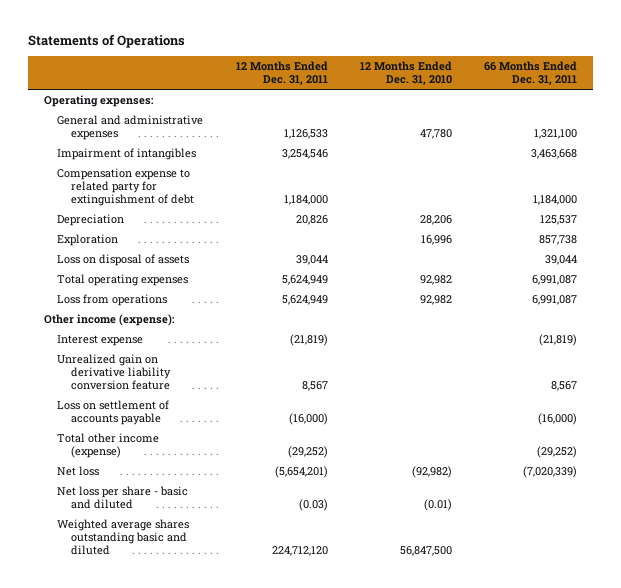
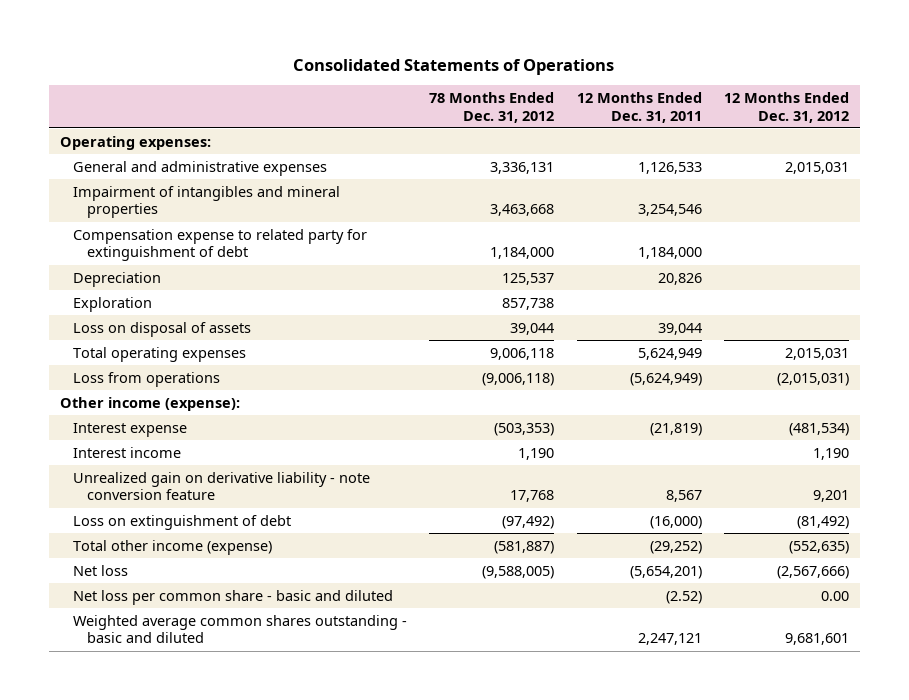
[27,33,185,48] Statements of Operations -> [293,59,615,76] Consolidated Statements of Operations
[359,61,452,86] 12 Months Ended Dec. 31, 2010 -> none
[484,61,578,86] 66 Months Ended Dec. 31, 2011 -> none
none -> [429,91,555,123] 78 Months Ended Dec. 31, 2012
none -> [723,91,849,123] 12 Months Ended Dec. 31, 2012
[57,148,197,161] Impairment of intangibles -> [73,185,341,219] Impairment of intangibles and mineral properties
[281,295,328,306] 5,624,949 -> [629,372,702,386] (5,624,949)
[57,400,170,426] Loss on settlement of accounts payable -> none
none -> [73,446,182,458] Interest income
[57,354,171,391] Unrealized gain on derivative liability conversion feature -> [73,471,371,501] Unrealized gain on derivative liability - note conversion feature
none -> [73,514,292,530] Loss on extinguishment of debt
[57,486,189,510] Net loss per share - basic and diluted -> [73,589,394,605] Net loss per common share - basic and diluted
[298,499,328,512] (0.03) -> [665,590,702,604] (2.52)
[57,519,190,556] Weighted average shares outstanding basic and diluted -> [73,614,408,644] Weighted average common shares outstanding - basic and diluted
[271,546,328,557] 224,712,120 -> [637,633,702,646] 2,247,121

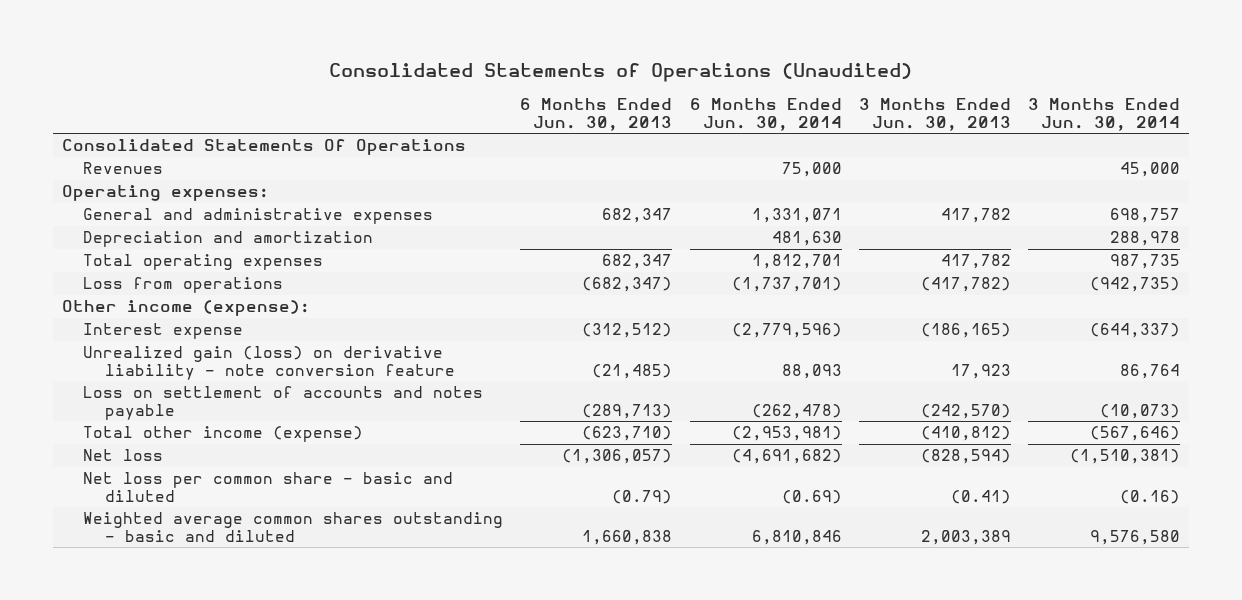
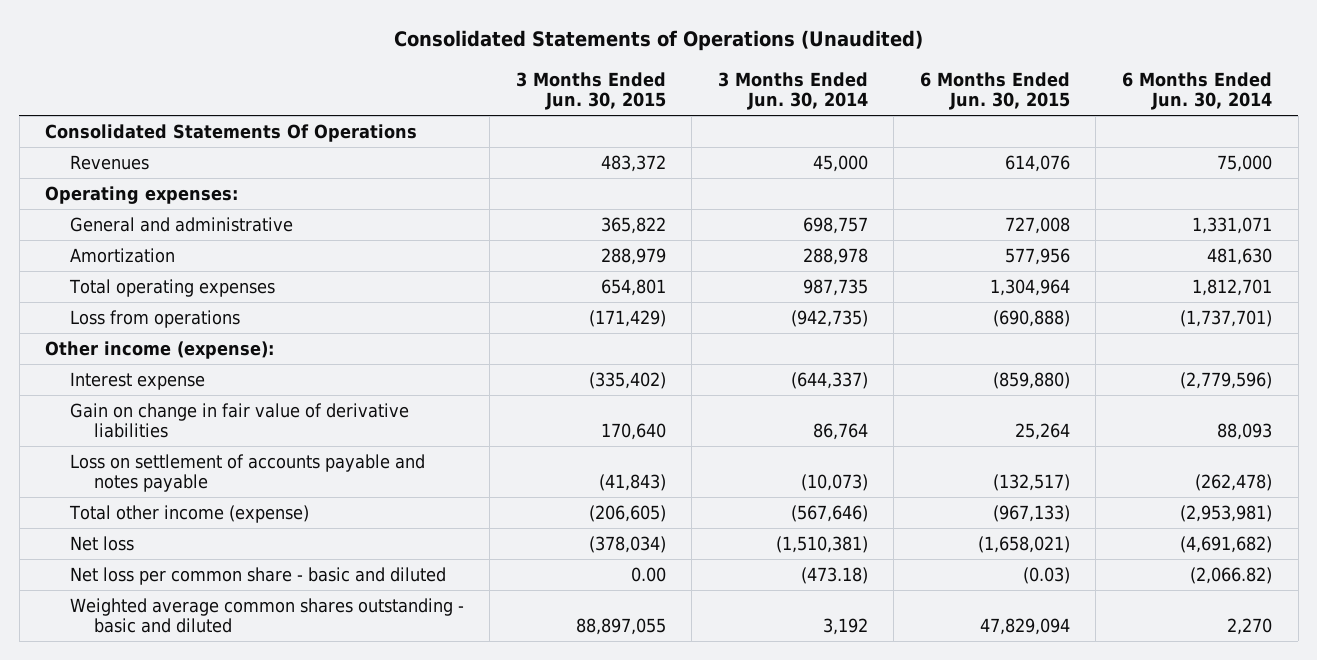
[520,97,673,131] 6 Months Ended Jun. 30, 2013 -> none
[858,97,1011,131] 3 Months Ended Jun. 30, 2013 -> none
none -> [515,71,666,111] 3 Months Ended Jun. 30, 2015
none -> [919,71,1070,111] 6 Months Ended Jun. 30, 2015
[83,208,434,225] General and administrative expenses -> [69,216,293,232] General and administrative
[83,231,374,248] Depreciation and amortization -> [69,247,175,263] Amortization
[83,346,455,381] Unrealized gain (loss) on derivative liability - note conversion feature -> [69,402,409,439] Gain on change in fair value of derivative liabilities
[83,386,484,421] Loss on settlement of accounts and notes payable -> [69,453,425,493] Loss on settlement of accounts payable and notes payable
[781,490,842,505] (0.69) -> [1189,566,1272,584] (2,066.82)
[1119,490,1180,505] (0.16) -> [800,566,868,584] (473.18)
[751,530,842,546] 6,810,846 -> [1226,618,1272,636] 2,270
[1089,530,1180,546] 9,576,580 -> [822,618,868,636] 3,192

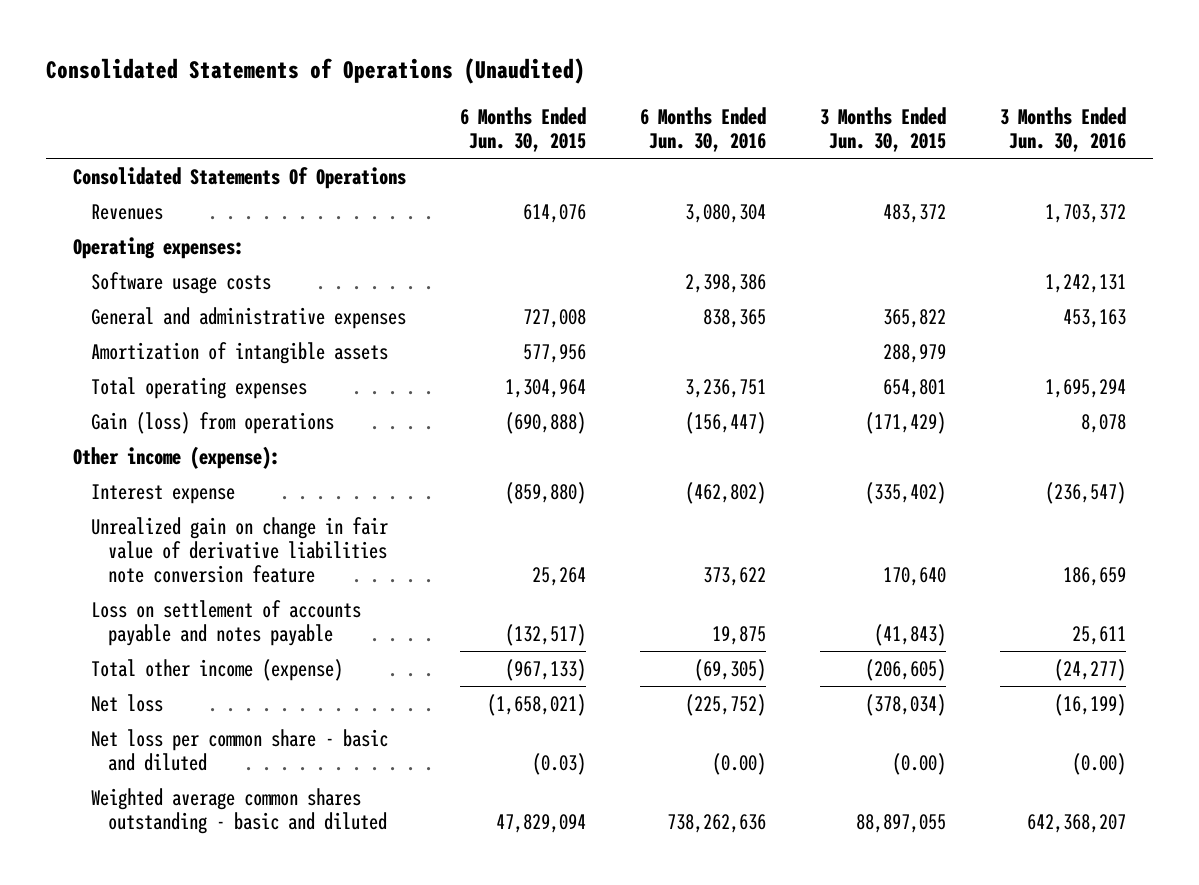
[717,71,868,111] 3 Months Ended Jun. 30, 2014 -> none
[1121,71,1272,111] 6 Months Ended Jun. 30, 2014 -> none
none -> [639,106,766,152] 6 Months Ended Jun. 30, 2016
none -> [999,106,1126,152] 3 Months Ended Jun. 30, 2016
none -> [90,271,271,294] Software usage costs
[69,216,293,232] General and administrative -> [90,306,406,329] General and administrative expenses
[69,247,175,263] Amortization -> [90,341,388,364] Amortization of intangible assets
[69,309,240,328] Loss from operations -> [90,411,334,434] Gain (loss) from operations
[69,402,409,439] Gain on change in fair value of derivative liabilities -> [90,516,388,583] Unrealized gain on change in fair value of derivative liabilities note conversion feature
[630,566,666,582] 0.00 -> [891,752,946,775] (0.00)

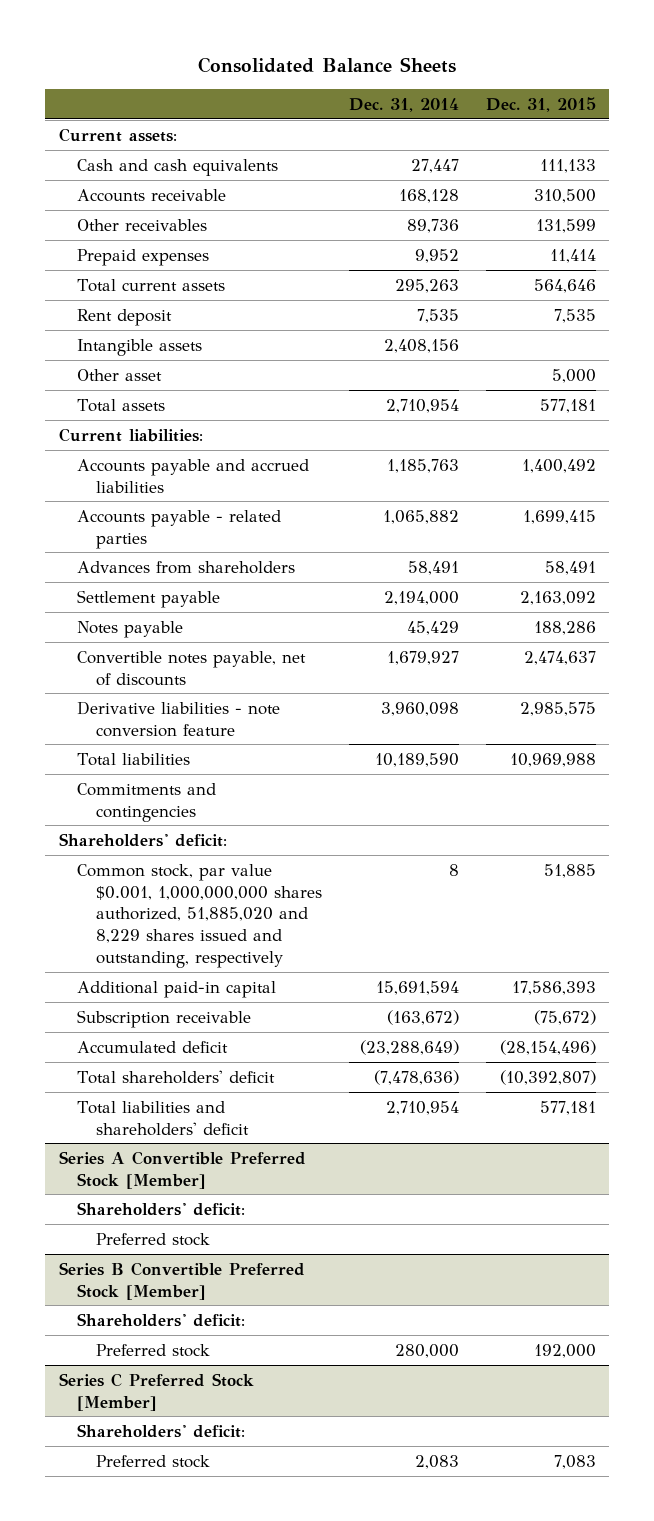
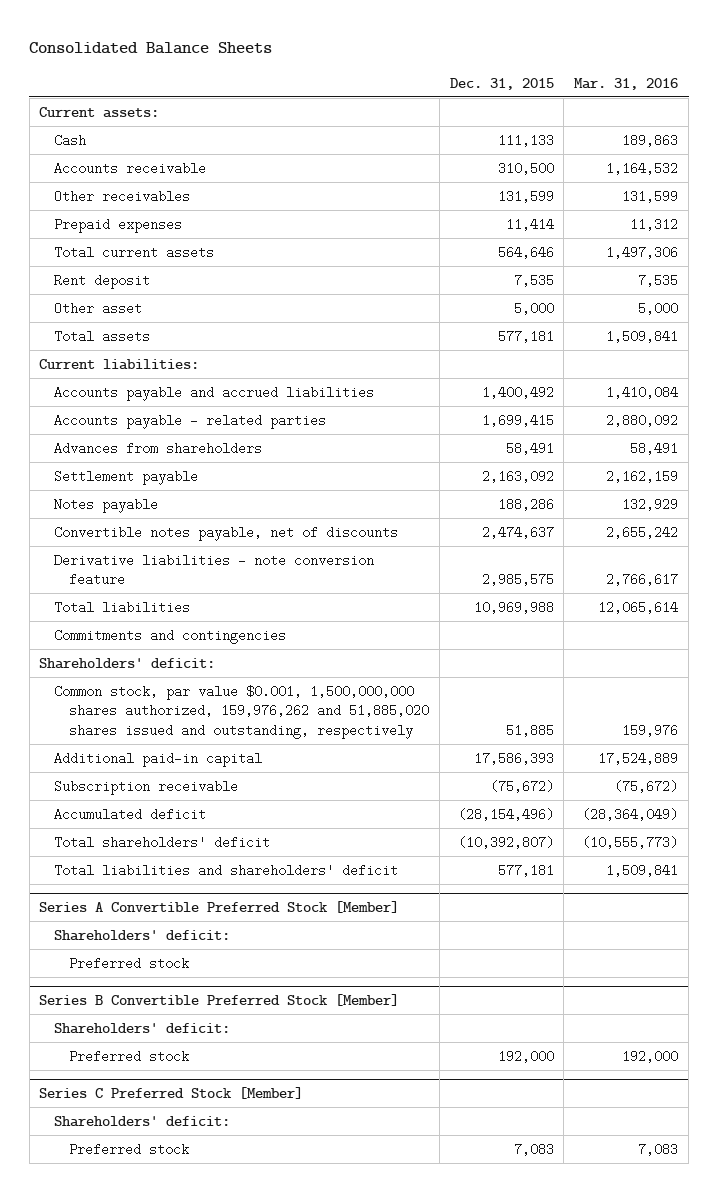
[348,97,459,112] Dec. 31, 2014 -> none
none -> [574,77,679,90] Mar. 31, 2016
[77,158,279,176] Cash and cash equivalents -> [54,133,87,147] Cash
[77,338,203,356] Intangible assets -> none
[77,863,322,969] Common stock, par value $0.001, 1,000,000,000 shares authorized, 51,885,020 and 8,229 shares issued and outstanding, respectively -> [54,684,429,739] Common stock, par value $0.001, 1,500,000,000 shares authorized, 159,976,262 and 51,885,020 shares issued and outstanding, respectively

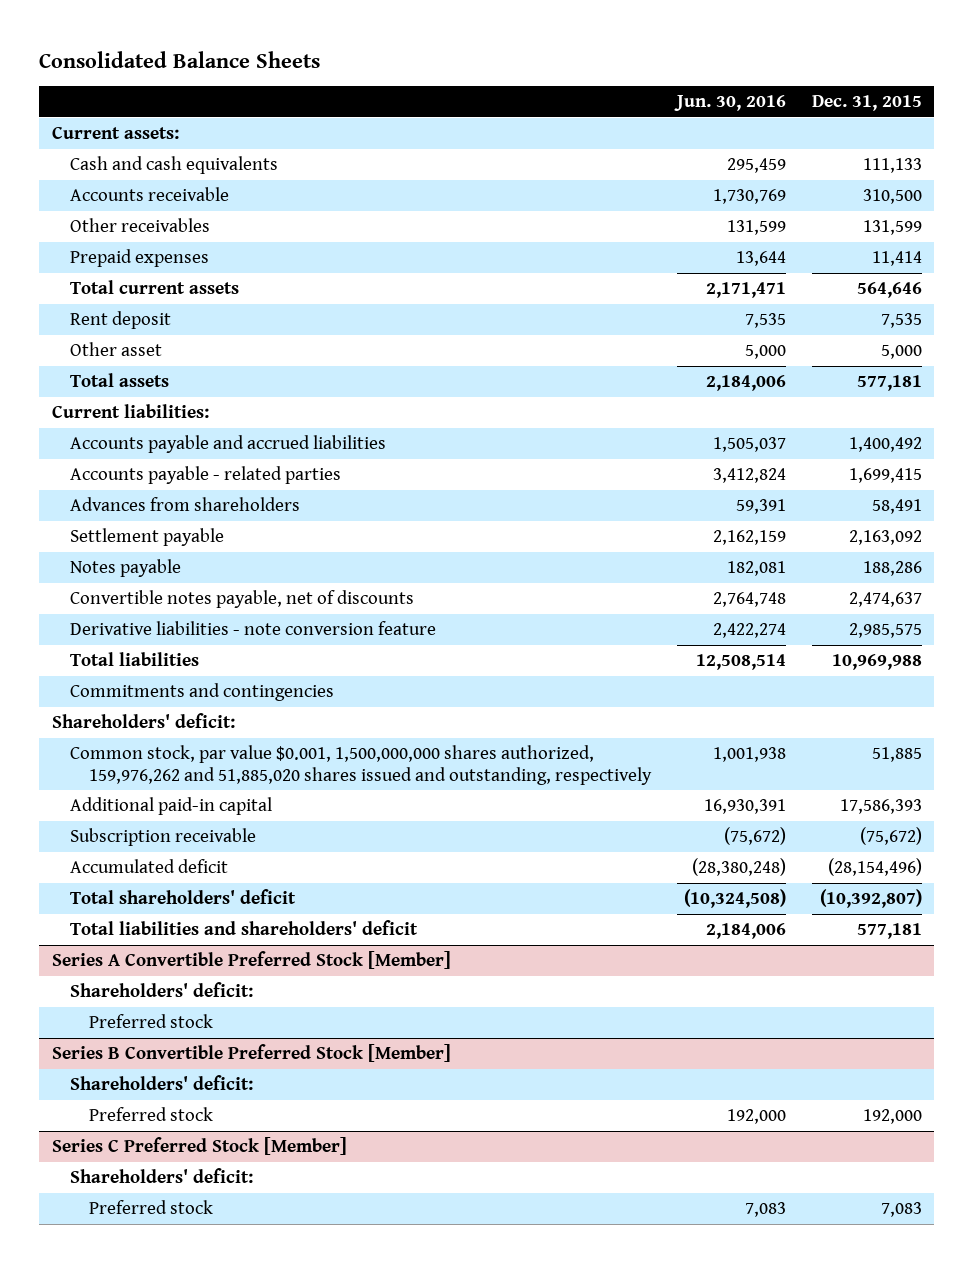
[574,77,679,90] Mar. 31, 2016 -> none
none -> [673,95,786,112] Jun. 30, 2016
[54,133,87,147] Cash -> [70,156,279,175] Cash and cash equivalents

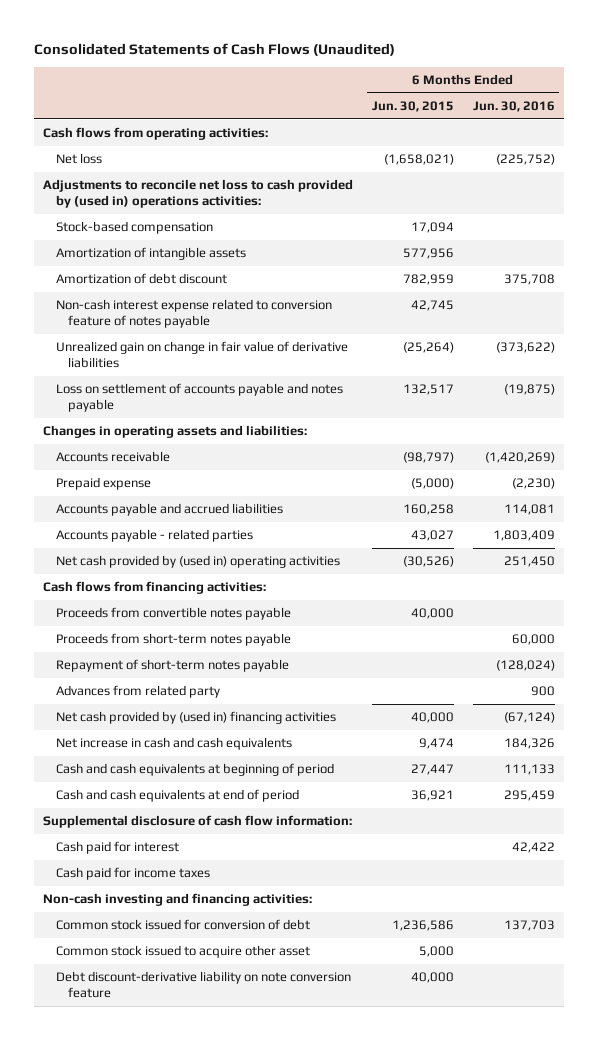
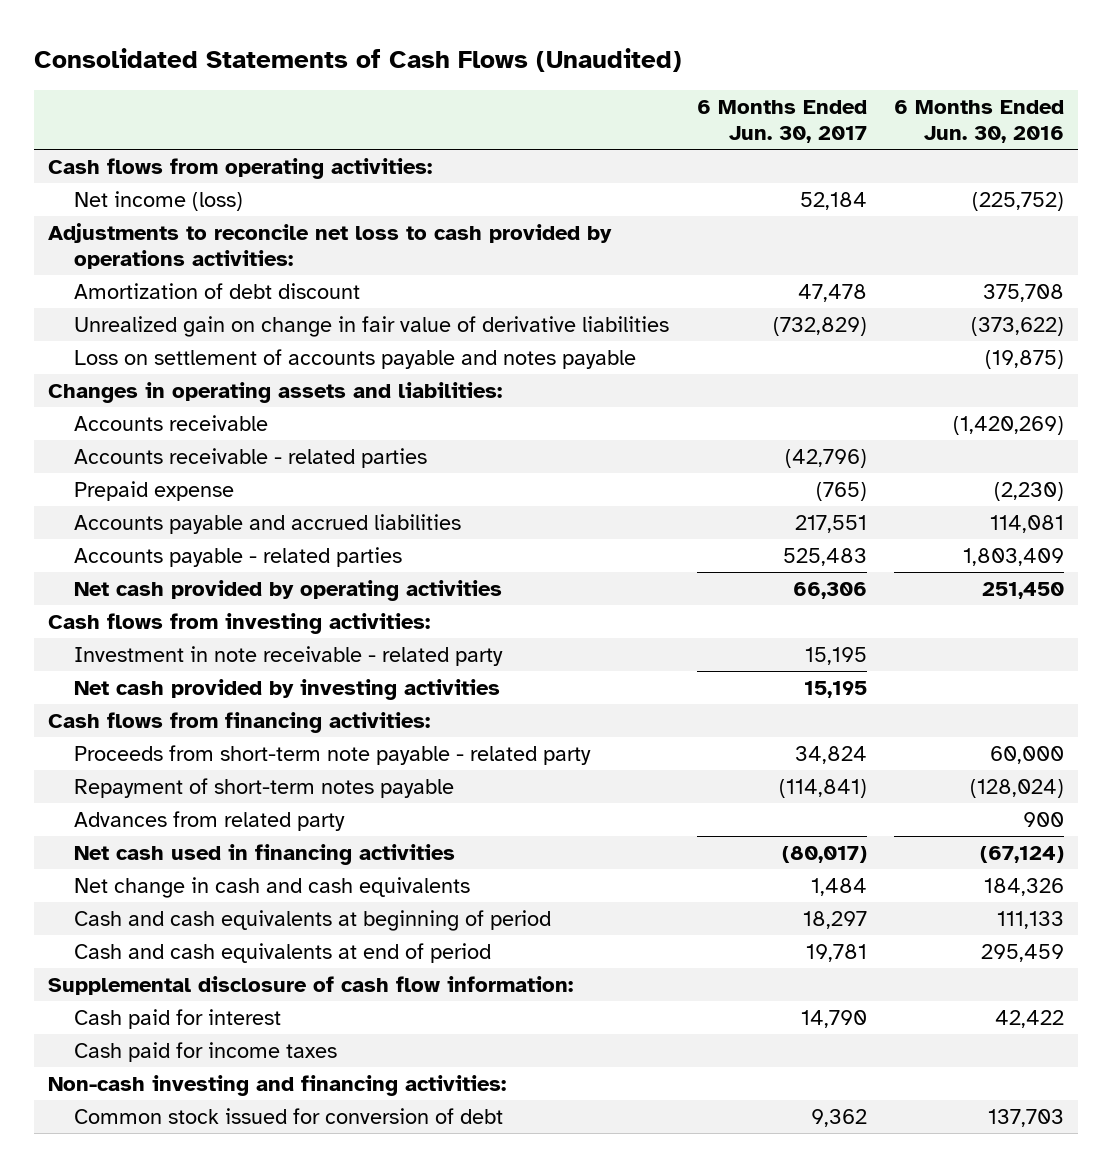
[372,101,455,113] Jun. 30, 2015 -> none
none -> [696,100,867,144] 6 Months Ended Jun. 30, 2017
[55,221,213,235] Stock-based compensation -> none
[55,247,246,261] Amortization of intangible assets -> none
[55,153,102,165] Net loss -> [74,191,244,212] Net income (loss)
[43,179,354,209] Adjustments to reconcile net loss to cash provided by (used in) operations activities: -> [47,223,612,270] Adjustments to reconcile net loss to cash provided by operations activities:
[55,299,332,329] Non-cash interest expense related to conversion feature of notes payable -> none
none -> [74,448,428,469] Accounts receivable - related parties
[55,555,340,569] Net cash provided by (used in) operating activities -> [74,580,503,602] Net cash provided by operating activities
none -> [47,613,430,635] Cash flows from investing activities:
none -> [74,646,504,667] Investment in note receivable - related party
none -> [74,679,501,701] Net cash provided by investing activities
[55,607,291,621] Proceeds from convertible notes payable -> none
[55,633,291,647] Proceeds from short-term notes payable -> [74,745,592,766] Proceeds from short-term note payable - related party
[55,711,336,725] Net cash provided by (used in) financing activities -> [74,844,456,866] Net cash used in financing activities
[55,737,292,751] Net increase in cash and cash equivalents -> [74,877,471,899] Net change in cash and cash equivalents
[55,945,310,959] Common stock issued to acquire other asset -> none
[55,971,351,999] Debt discount-derivative liability on note conversion feature -> none

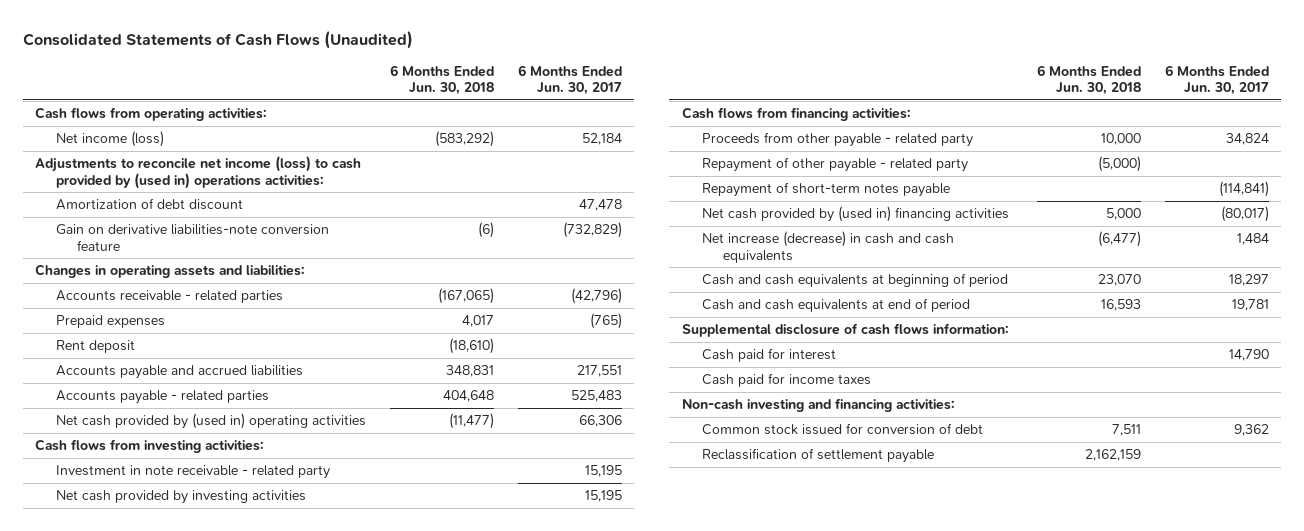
[894,100,1065,144] 6 Months Ended Jun. 30, 2016 -> none
none -> [389,64,494,96] 6 Months Ended Jun. 30, 2018
[47,223,612,270] Adjustments to reconcile net loss to cash provided by operations activities: -> [34,156,361,189] Adjustments to reconcile net income (loss) to cash provided by (used in) operations activities:
[74,349,637,370] Loss on settlement of accounts payable and notes payable -> none
[74,316,670,338] Unrealized gain on change in fair value of derivative liabilities -> [55,224,329,251] Gain on derivative liabilities-note conversion feature
[74,415,269,432] Accounts receivable -> none
[74,481,235,502] Prepaid expense -> [55,315,165,329] Prepaid expenses
none -> [55,340,135,354] Rent deposit
[74,580,503,602] Net cash provided by operating activities -> [55,413,366,430] Net cash provided by (used in) operating activities
[74,745,592,766] Proceeds from short-term note payable - related party -> [702,132,974,148] Proceeds from other payable - related party
none -> [702,157,969,173] Repayment of other payable - related party
[74,811,346,832] Advances from related party -> none
[74,844,456,866] Net cash used in financing activities -> [702,206,1010,223] Net cash provided by (used in) financing activities
[74,877,471,899] Net change in cash and cash equivalents -> [702,231,955,263] Net increase (decrease) in cash and cash equivalents
[47,976,573,996] Supplemental disclosure of cash flow information: -> [681,323,1009,338] Supplemental disclosure of cash flows information:
none -> [702,448,935,464] Reclassification of settlement payable

